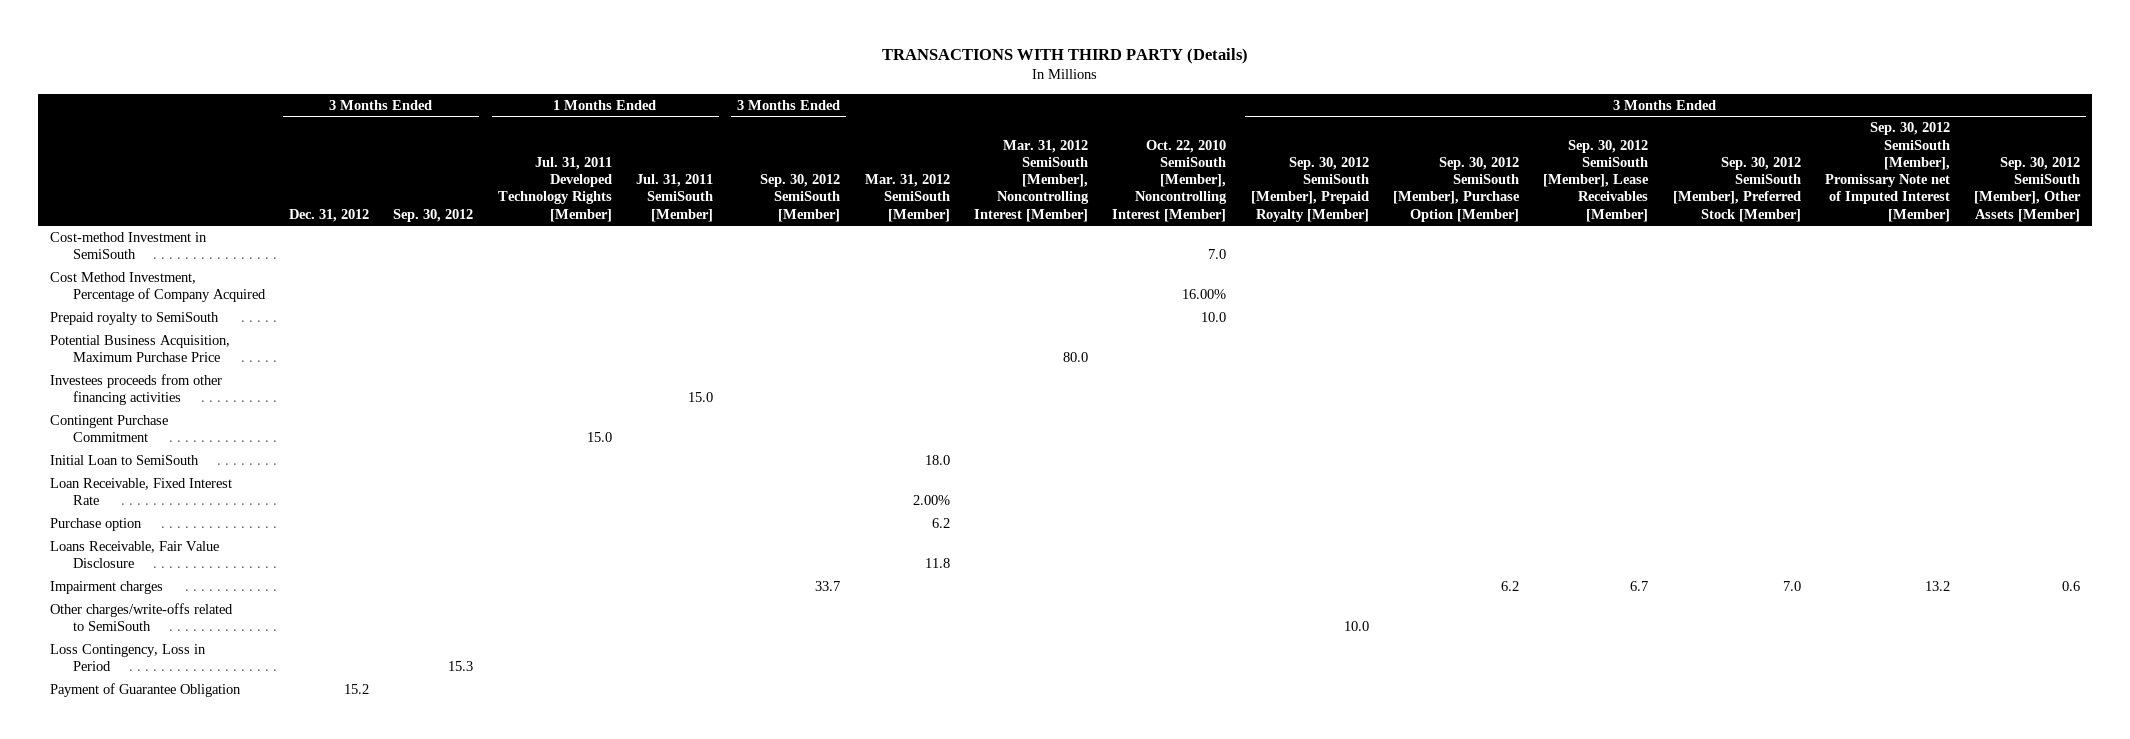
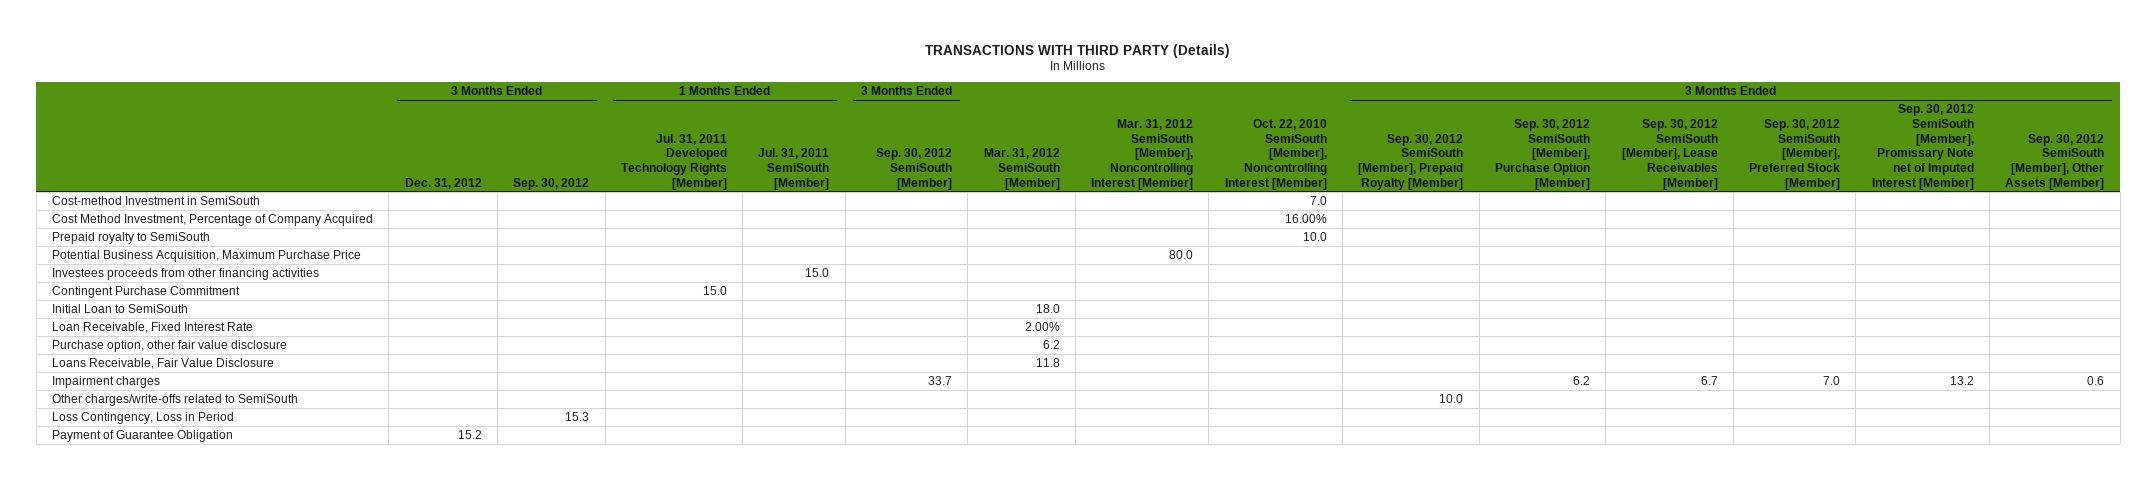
[50,517,143,531] Purchase option -> [52,340,288,353] Purchase option, other fair value disclosure

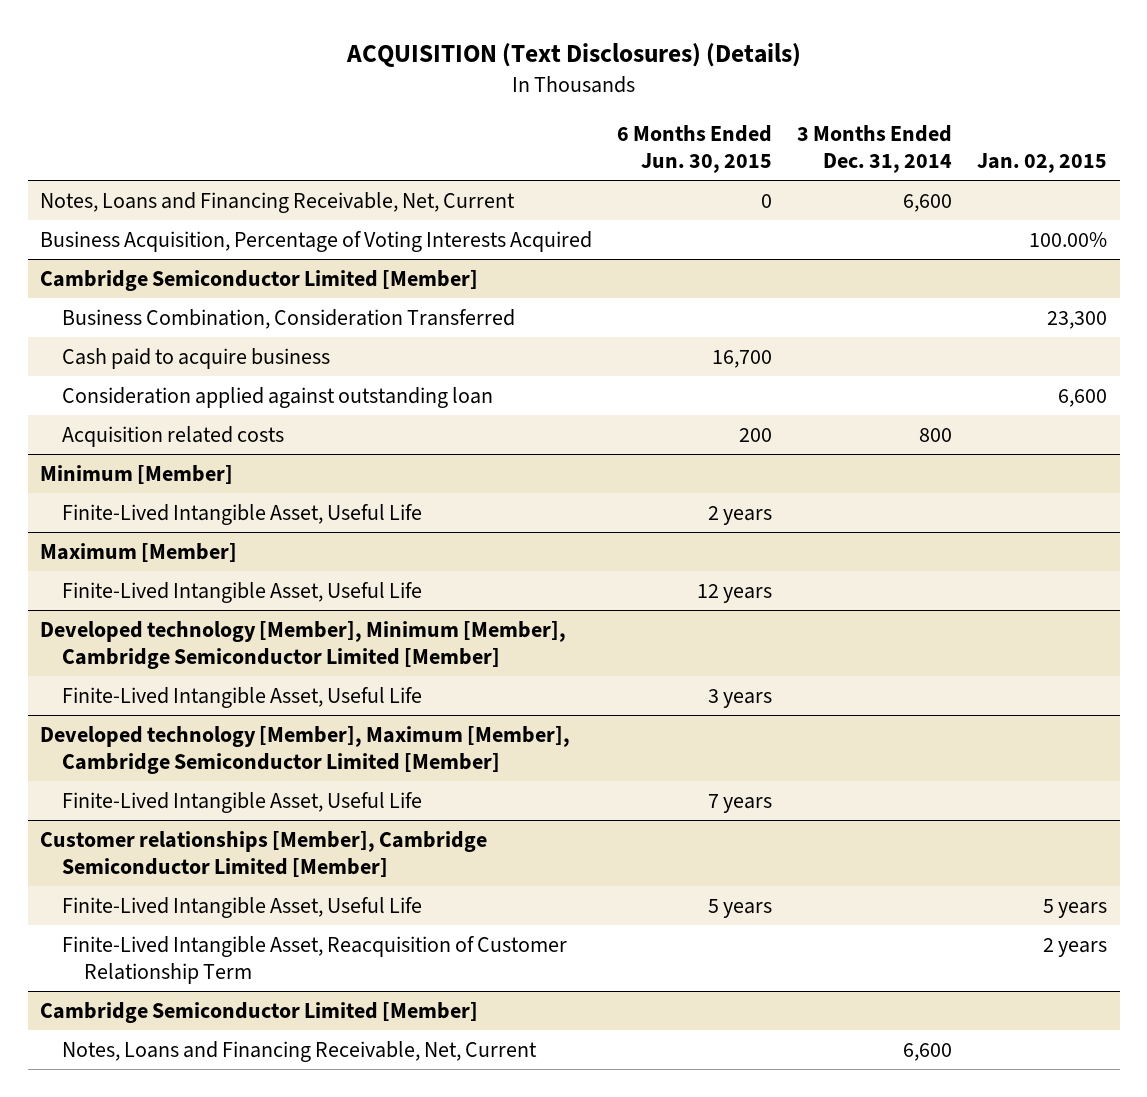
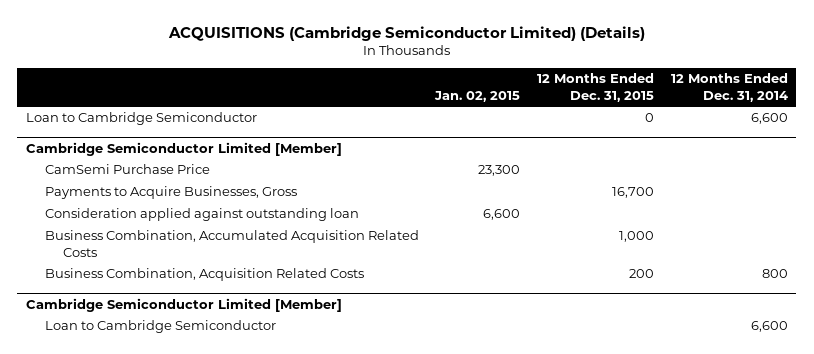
[345,42,801,67] ACQUISITION (Text Disclosures) (Details) -> [167,25,645,41] ACQUISITIONS (Cambridge Semiconductor Limited) (Details)
[617,124,773,173] 6 Months Ended Jun. 30, 2015 -> none
[797,124,953,173] 3 Months Ended Dec. 31, 2014 -> none
none -> [537,73,655,102] 12 Months Ended Dec. 31, 2015
none -> [670,73,788,102] 12 Months Ended Dec. 31, 2014
[40,231,593,253] Business Acquisition, Percentage of Voting Interests Acquired -> none
[40,192,516,214] Notes, Loans and Financing Receivable, Net, Current -> [25,112,257,126] Loan to Cambridge Semiconductor
[61,309,515,330] Business Combination, Consideration Transferred -> [44,164,210,175] CamSemi Purchase Price
[61,348,330,370] Cash paid to acquire business -> [44,186,297,200] Payments to Acquire Businesses, Gross
[40,465,234,485] Minimum [Member] -> none
[61,504,422,526] Finite-Lived Intangible Asset, Useful Life -> none
[40,543,238,563] Maximum [Member] -> none
[61,582,422,604] Finite-Lived Intangible Asset, Useful Life -> none
[40,621,567,670] Developed technology [Member], Minimum [Member], Cambridge Semiconductor Limited [Member] -> none
[61,687,422,709] Finite-Lived Intangible Asset, Useful Life -> none
[40,726,571,775] Developed technology [Member], Maximum [Member], Cambridge Semiconductor Limited [Member] -> none
[61,792,422,814] Finite-Lived Intangible Asset, Useful Life -> none
[40,831,488,878] Customer relationships [Member], Cambridge Semiconductor Limited [Member] -> none
[61,897,422,919] Finite-Lived Intangible Asset, Useful Life -> none
[61,936,567,985] Finite-Lived Intangible Asset, Reacquisition of Customer Relationship Term -> none
none -> [44,230,419,257] Business Combination, Accumulated Acquisition Related Costs
[61,426,284,448] Acquisition related costs -> [44,268,364,282] Business Combination, Acquisition Related Costs
[61,1041,537,1063] Notes, Loans and Financing Receivable, Net, Current -> [44,320,276,334] Loan to Cambridge Semiconductor

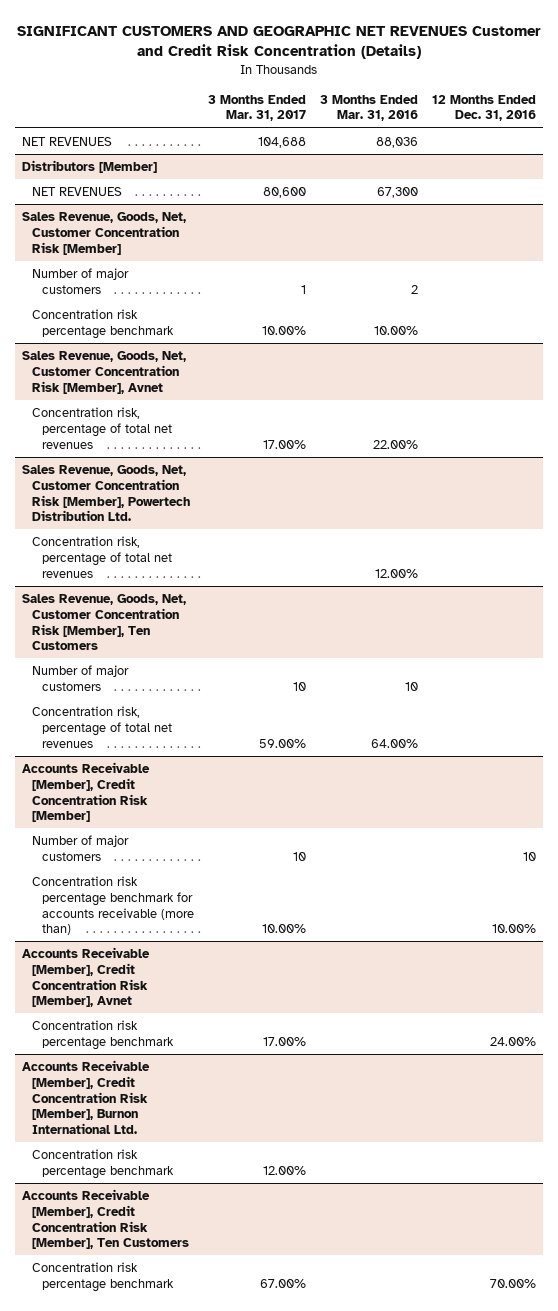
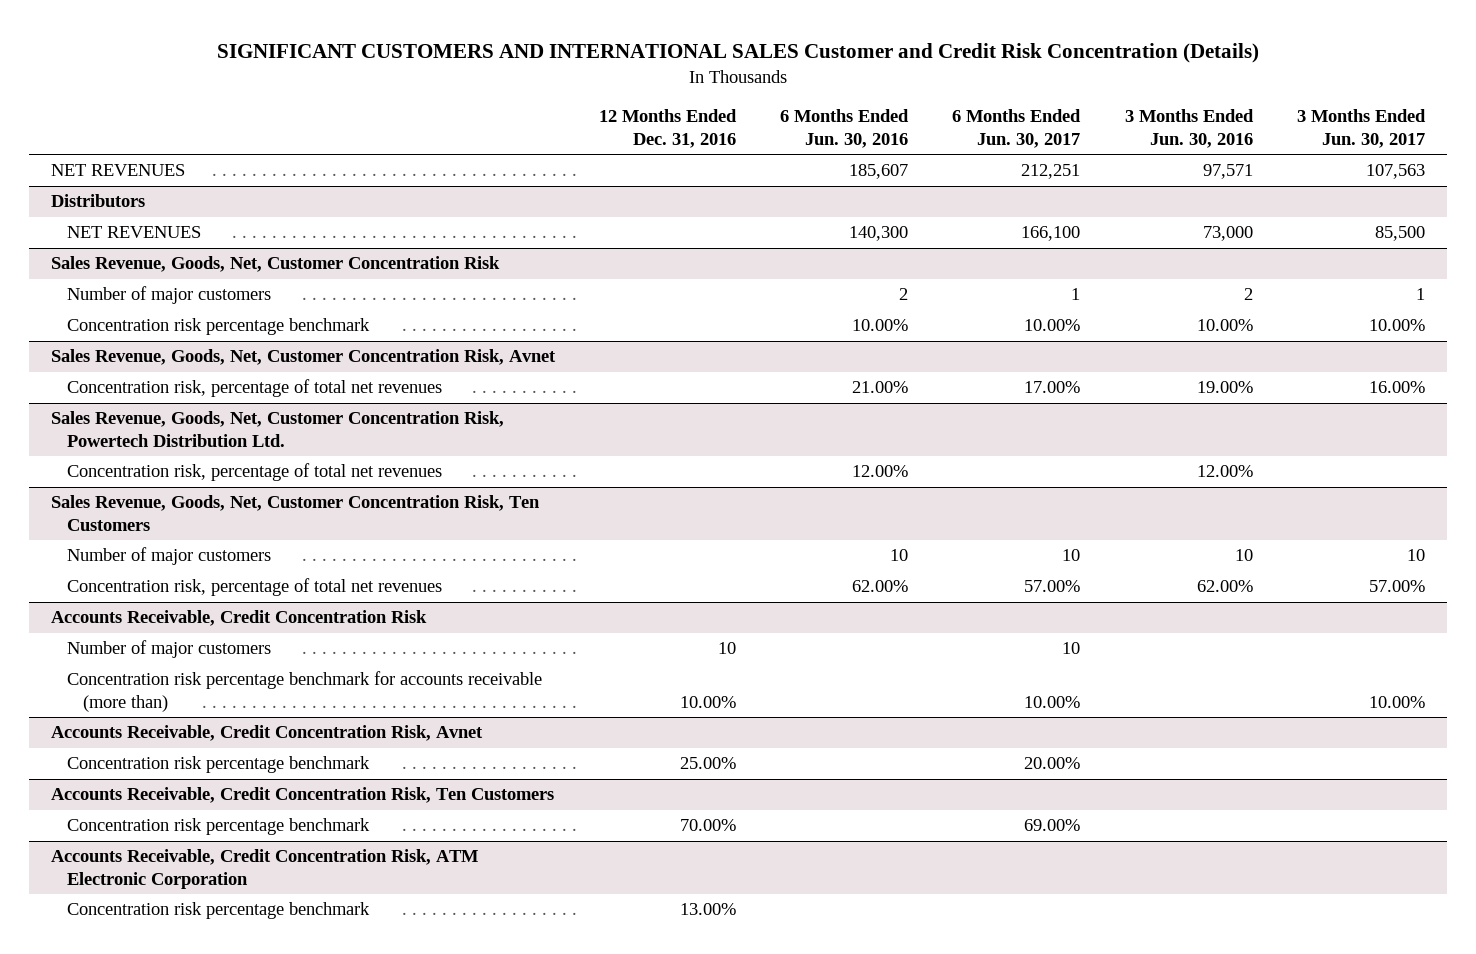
[17,25,542,59] SIGNIFICANT CUSTOMERS AND GEOGRAPHIC NET REVENUES Customer and Credit Risk Concentration (Details) -> [216,42,1259,63] SIGNIFICANT CUSTOMERS AND INTERNATIONAL SALES Customer and Credit Risk Concentration (Details)
[208,94,307,122] 3 Months Ended Mar. 31, 2017 -> none
[320,94,419,122] 3 Months Ended Mar. 31, 2016 -> none
none -> [780,109,910,149] 6 Months Ended Jun. 30, 2016
none -> [952,109,1082,149] 6 Months Ended Jun. 30, 2017
none -> [1124,109,1254,149] 3 Months Ended Jun. 30, 2016
none -> [1296,109,1426,149] 3 Months Ended Jun. 30, 2017
[22,160,158,174] Distributors [Member] -> [51,194,146,208] Distributors
[22,212,187,255] Sales Revenue, Goods, Net, Customer Concentration Risk [Member] -> [51,256,501,273] Sales Revenue, Goods, Net, Customer Concentration Risk
[22,351,187,394] Sales Revenue, Goods, Net, Customer Concentration Risk [Member], Avnet -> [51,349,557,366] Sales Revenue, Goods, Net, Customer Concentration Risk, Avnet
[22,465,191,522] Sales Revenue, Goods, Net, Customer Concentration Risk [Member], Powertech Distribution Ltd. -> [51,411,505,447] Sales Revenue, Goods, Net, Customer Concentration Risk, Powertech Distribution Ltd.
[22,594,187,651] Sales Revenue, Goods, Net, Customer Concentration Risk [Member], Ten Customers -> [51,495,541,531] Sales Revenue, Goods, Net, Customer Concentration Risk, Ten Customers
[22,762,151,823] Accounts Receivable [Member], Credit Concentration Risk [Member] -> [51,610,428,627] Accounts Receivable, Credit Concentration Risk
[22,1060,151,1135] Accounts Receivable [Member], Credit Concentration Risk [Member], Burnon International Ltd. -> none
[32,1149,175,1179] Concentration risk percentage benchmark -> none
[22,947,151,1008] Accounts Receivable [Member], Credit Concentration Risk [Member], Avnet -> [51,725,484,742] Accounts Receivable, Credit Concentration Risk, Avnet
[490,1036,537,1046] 24.00% -> [680,757,737,770] 25.00%
[22,1189,190,1250] Accounts Receivable [Member], Credit Concentration Risk [Member], Ten Customers -> [51,787,555,804] Accounts Receivable, Credit Concentration Risk, Ten Customers
none -> [51,849,479,889] Accounts Receivable, Credit Concentration Risk, ATM Electronic Corporation
none -> [67,902,371,920] Concentration risk percentage benchmark

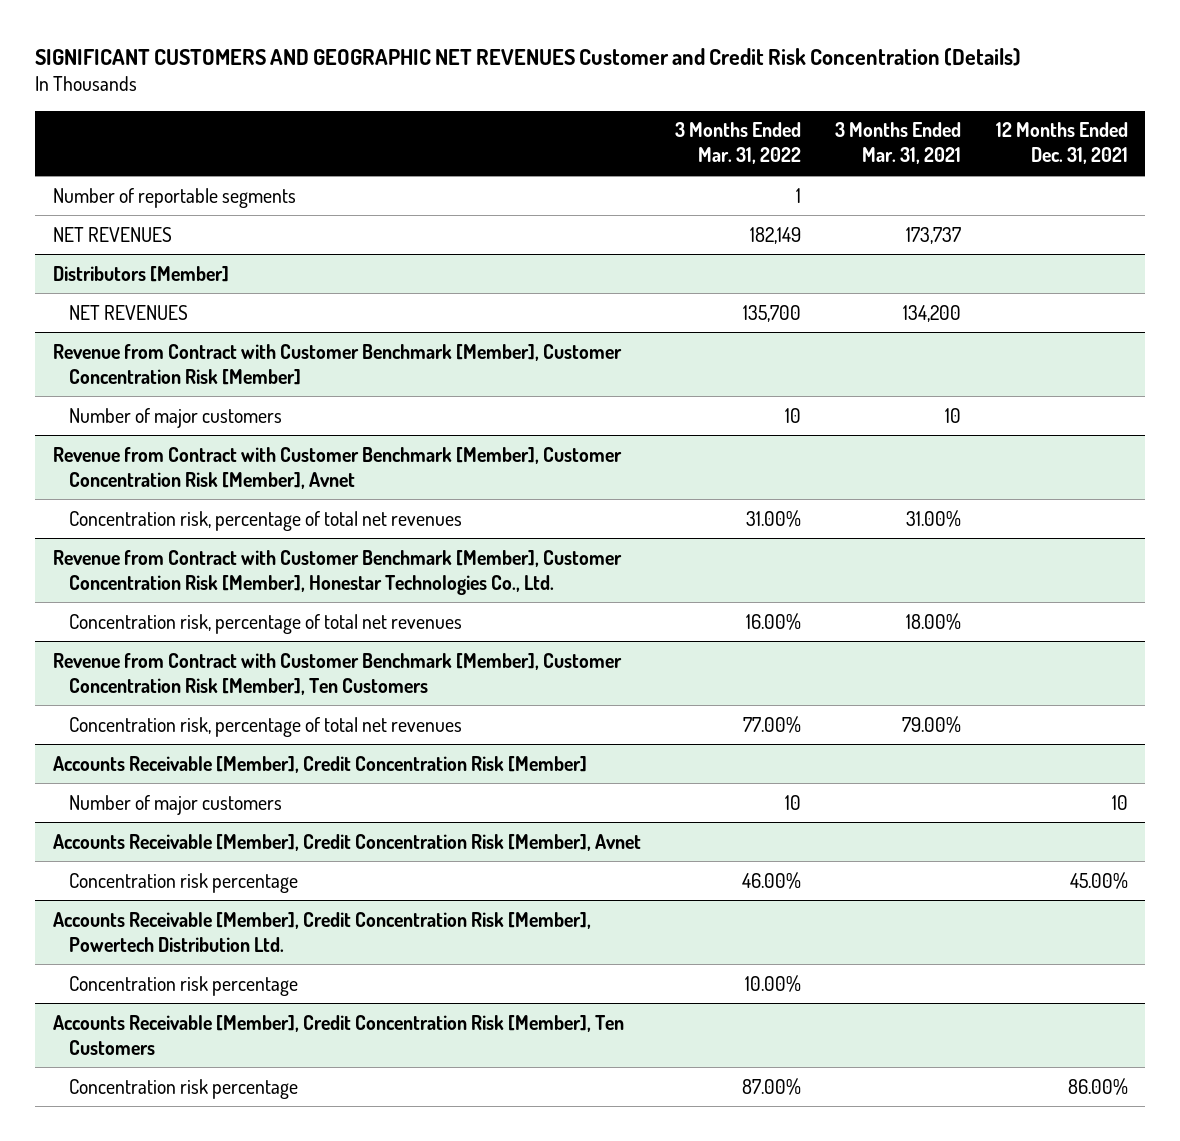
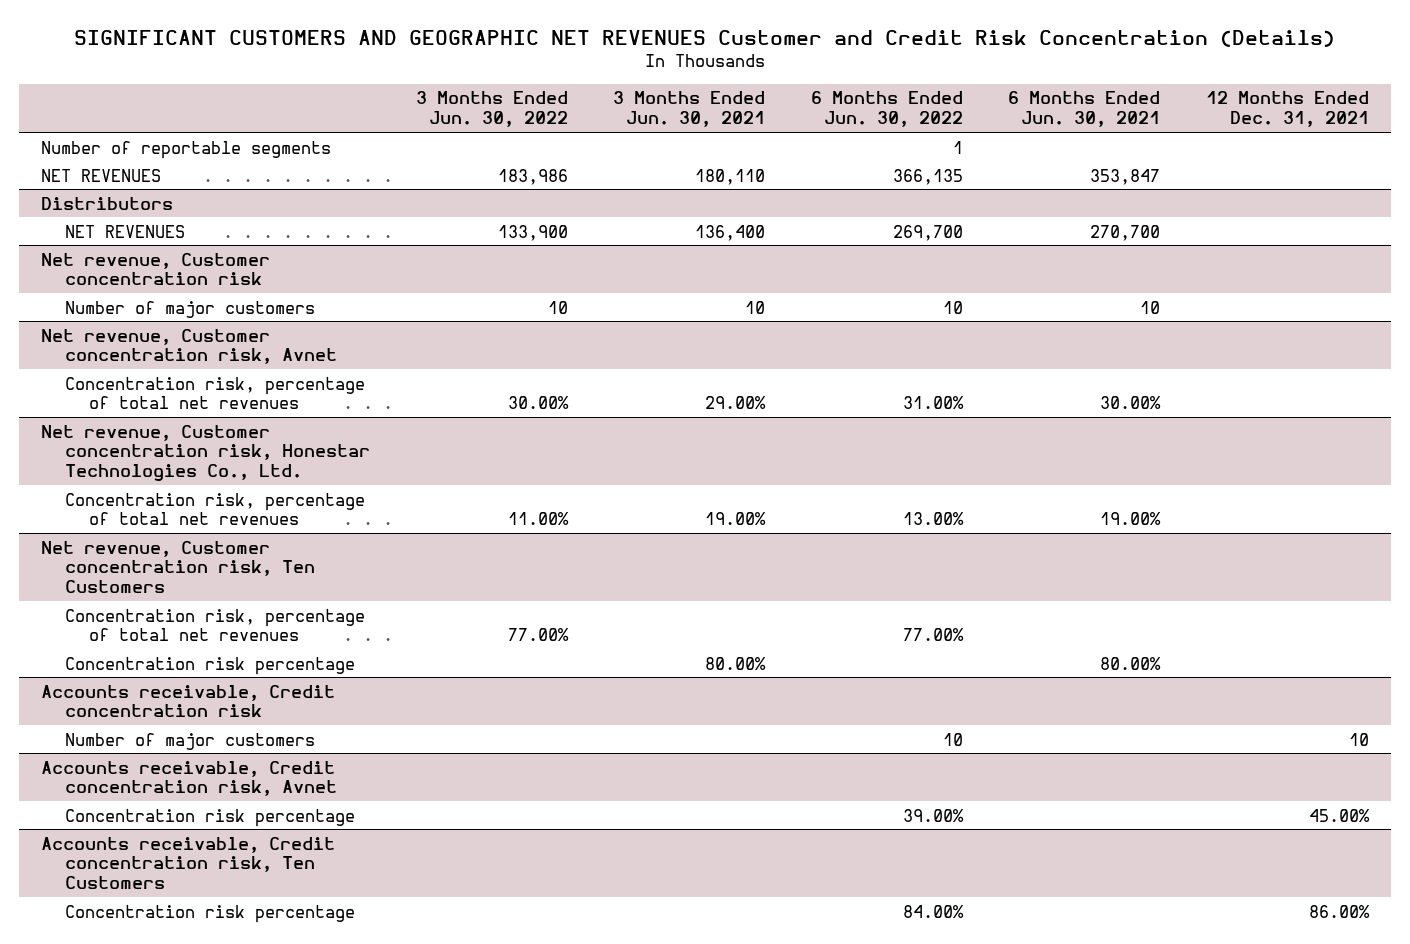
[674,122,801,165] 3 Months Ended Mar. 31, 2022 -> none
[835,122,962,165] 3 Months Ended Mar. 31, 2021 -> none
none -> [415,91,568,128] 3 Months Ended Jun. 30, 2022
none -> [613,91,766,128] 3 Months Ended Jun. 30, 2021
none -> [810,91,963,128] 6 Months Ended Jun. 30, 2022
none -> [1008,91,1161,128] 6 Months Ended Jun. 30, 2021
[52,265,229,282] Distributors [Member] -> [41,196,174,210] Distributors
[52,343,622,385] Revenue from Contract with Customer Benchmark [Member], Customer Concentration Risk [Member] -> none
[69,407,283,428] Number of major customers -> none
none -> [41,252,271,286] Net revenue, Customer concentration risk
none -> [65,300,316,318] Number of major customers
[52,446,622,489] Revenue from Contract with Customer Benchmark [Member], Customer Concentration Risk [Member], Avnet -> [41,328,338,365] Net revenue, Customer concentration risk, Avnet
[52,549,622,595] Revenue from Contract with Customer Benchmark [Member], Customer Concentration Risk [Member], Honestar Technologies Co., Ltd. -> [41,424,371,482] Net revenue, Customer concentration risk, Honestar Technologies Co., Ltd.
[52,652,622,695] Revenue from Contract with Customer Benchmark [Member], Customer Concentration Risk [Member], Ten Customers -> [41,540,316,594] Net revenue, Customer concentration risk, Ten Customers
none -> [65,656,356,675] Concentration risk percentage
[52,755,587,773] Accounts Receivable [Member], Credit Concentration Risk [Member] -> [41,684,336,718] Accounts receivable, Credit concentration risk
[52,833,641,851] Accounts Receivable [Member], Credit Concentration Risk [Member], Avnet -> [41,760,338,797] Accounts receivable, Credit concentration risk, Avnet
[52,911,591,952] Accounts Receivable [Member], Credit Concentration Risk [Member], Powertech Distribution Ltd. -> none
[69,975,299,996] Concentration risk percentage -> none
[52,1014,624,1055] Accounts Receivable [Member], Credit Concentration Risk [Member], Ten Customers -> [41,836,336,890] Accounts receivable, Credit concentration risk, Ten Customers

